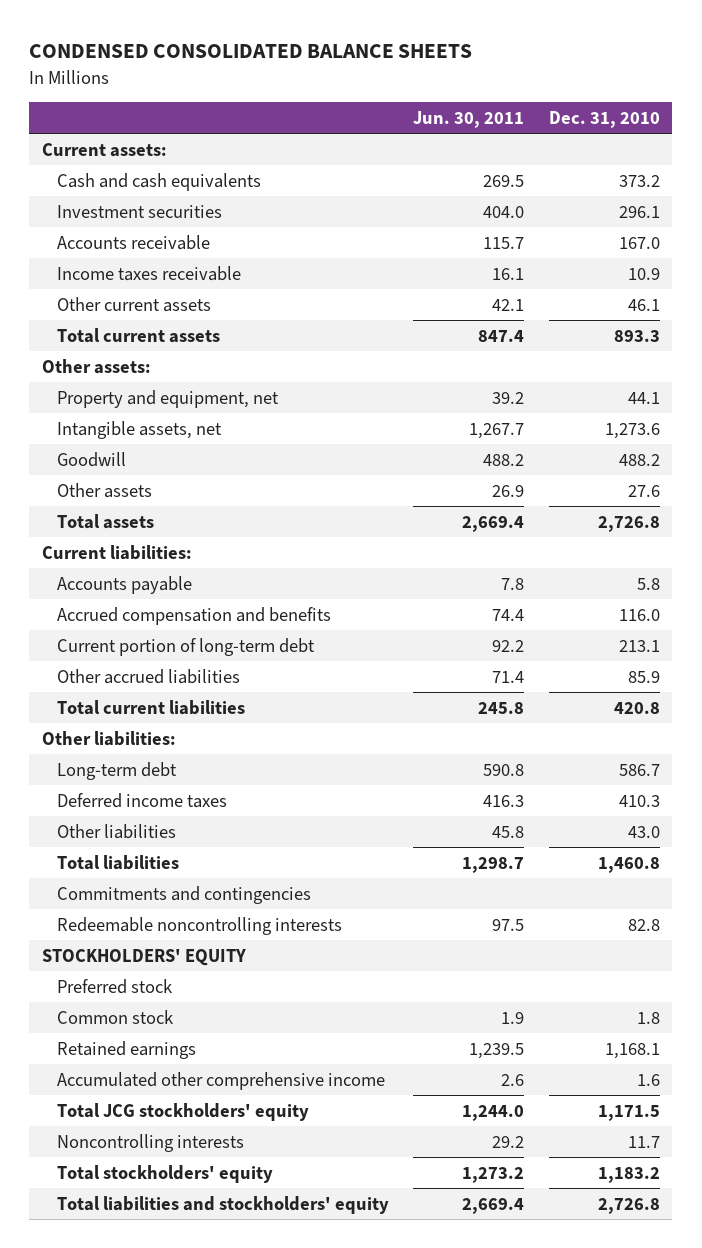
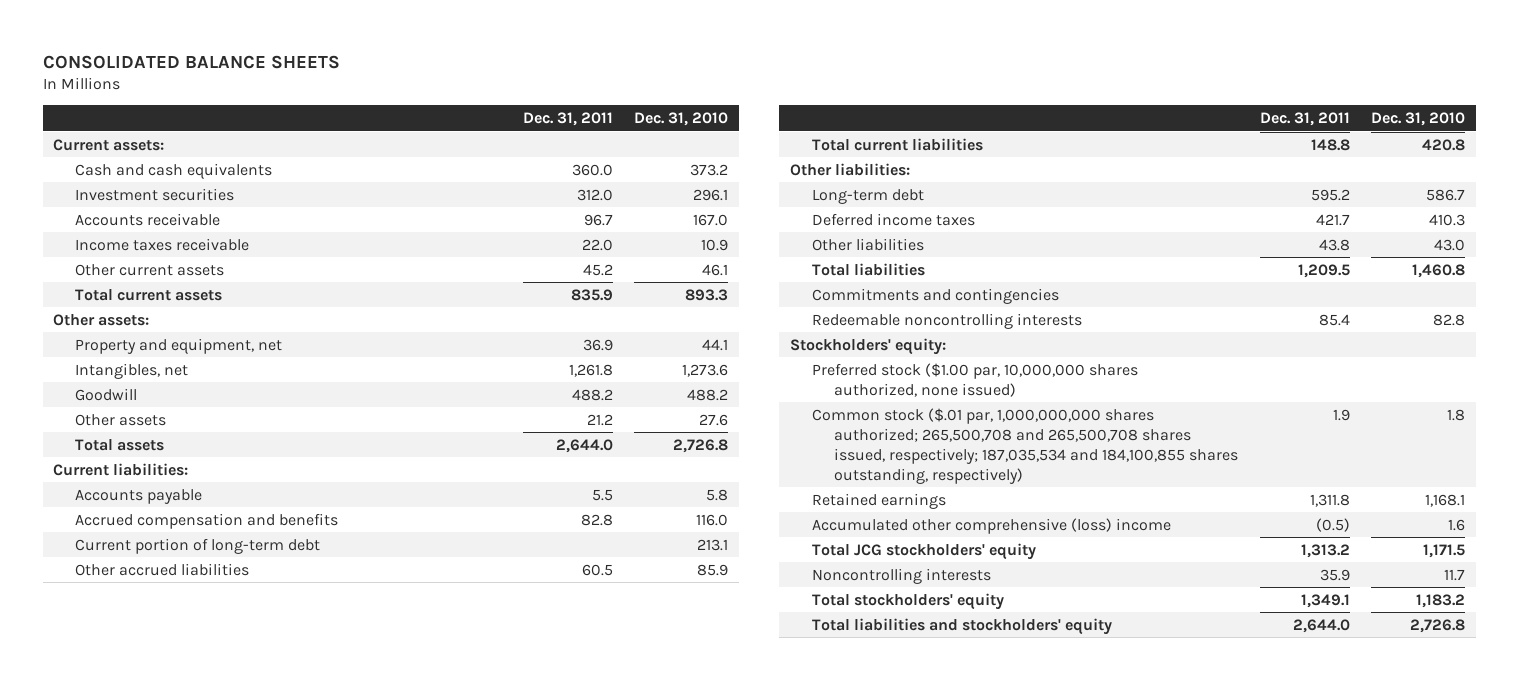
[29,44,473,59] CONDENSED CONSOLIDATED BALANCE SHEETS -> [42,54,340,69] CONSOLIDATED BALANCE SHEETS
[413,110,525,128] Jun. 30, 2011 -> none
none -> [522,112,613,127] Dec. 31, 2011
[56,420,222,439] Intangible assets, net -> [75,362,189,379] Intangibles, net
[41,948,246,966] STOCKHOLDERS' EQUITY -> [790,337,947,355] Stockholders' equity:
[56,978,172,994] Preferred stock -> [812,362,1139,397] Preferred stock ($1.00 par, 10,000,000 shares authorized, none issued)
[56,1009,173,1024] Common stock -> [812,407,1239,484] Common stock ($.01 par, 1,000,000,000 shares authorized; 265,500,708 and 265,500,708 shares issued, respectively; 187,035,534 and 184,100,855 shares outstanding, respectively)
[56,1071,385,1090] Accumulated other comprehensive income -> [812,517,1172,534] Accumulated other comprehensive (loss) income

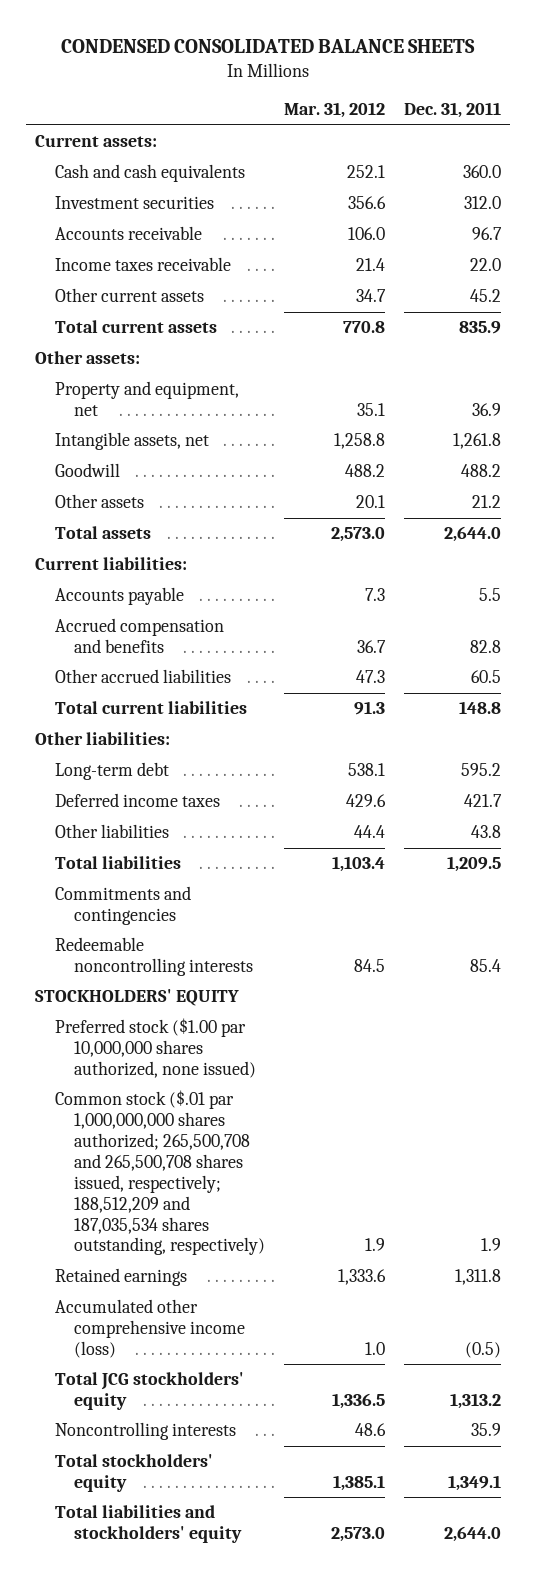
[42,54,340,69] CONSOLIDATED BALANCE SHEETS -> [61,39,476,54] CONDENSED CONSOLIDATED BALANCE SHEETS
[634,112,729,127] Dec. 31, 2010 -> none
none -> [284,102,386,119] Mar. 31, 2012
[75,362,189,379] Intangibles, net -> [54,432,209,451] Intangible assets, net
[75,537,321,554] Current portion of long-term debt -> none
[790,337,947,355] Stockholders' equity: -> [35,989,240,1007] STOCKHOLDERS' EQUITY
[812,362,1139,397] Preferred stock ($1.00 par, 10,000,000 shares authorized, none issued) -> [54,1018,257,1079] Preferred stock ($1.00 par 10,000,000 shares authorized, none issued)
[812,407,1239,484] Common stock ($.01 par, 1,000,000,000 shares authorized; 265,500,708 and 265,500,708 shares issued, respectively; 187,035,534 and 184,100,855 shares outstanding, respectively) -> [54,1090,266,1256] Common stock ($.01 par 1,000,000,000 shares authorized; 265,500,708 and 265,500,708 shares issued, respectively; 188,512,209 and 187,035,534 shares outstanding, respectively)
[812,517,1172,534] Accumulated other comprehensive (loss) income -> [54,1299,246,1359] Accumulated other comprehensive income (loss)

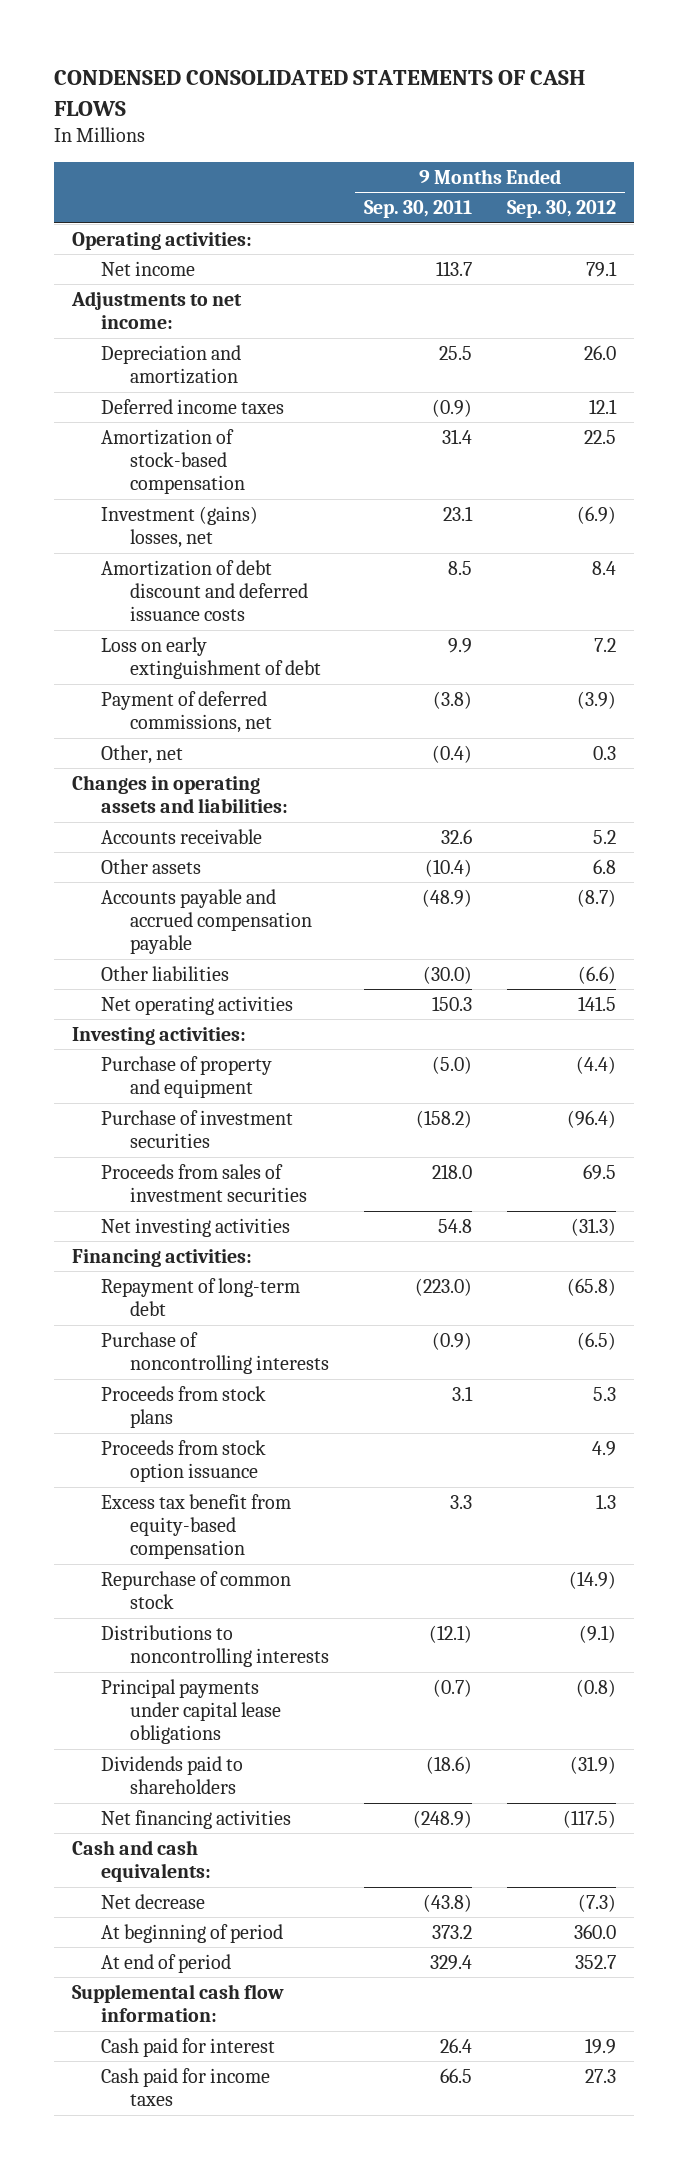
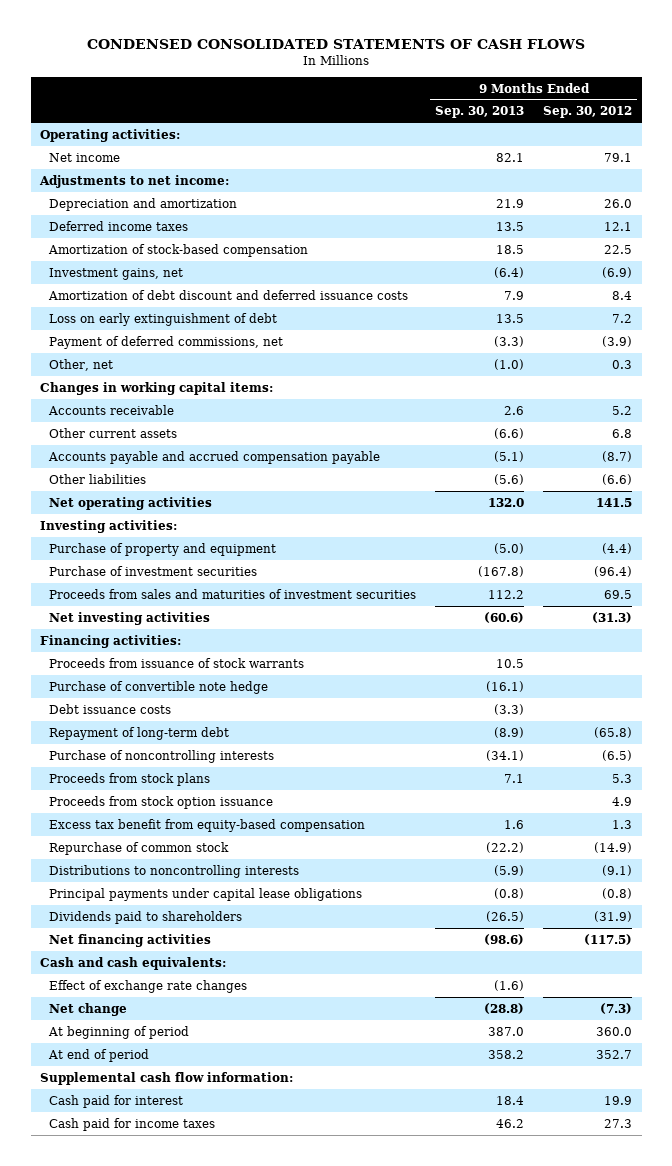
[363,200,472,219] Sep. 30, 2011 -> none
none -> [435,106,525,119] Sep. 30, 2013
[100,505,258,549] Investment (gains) losses, net -> [49,267,184,280] Investment gains, net
[72,774,288,814] Changes in operating assets and liabilities: -> [40,381,274,395] Changes in working capital items:
[100,858,201,874] Other assets -> [49,427,178,438] Other current assets
[100,1163,307,1203] Proceeds from sales of investment securities -> [49,588,417,599] Proceeds from sales and maturities of investment securities
none -> [49,657,305,668] Proceeds from issuance of stock warrants
none -> [49,680,269,694] Purchase of convertible note hedge
none -> [49,703,172,714] Debt issuance costs
none -> [49,979,248,993] Effect of exchange rate changes
[100,1893,205,1909] Net decrease -> [49,1002,128,1016] Net change

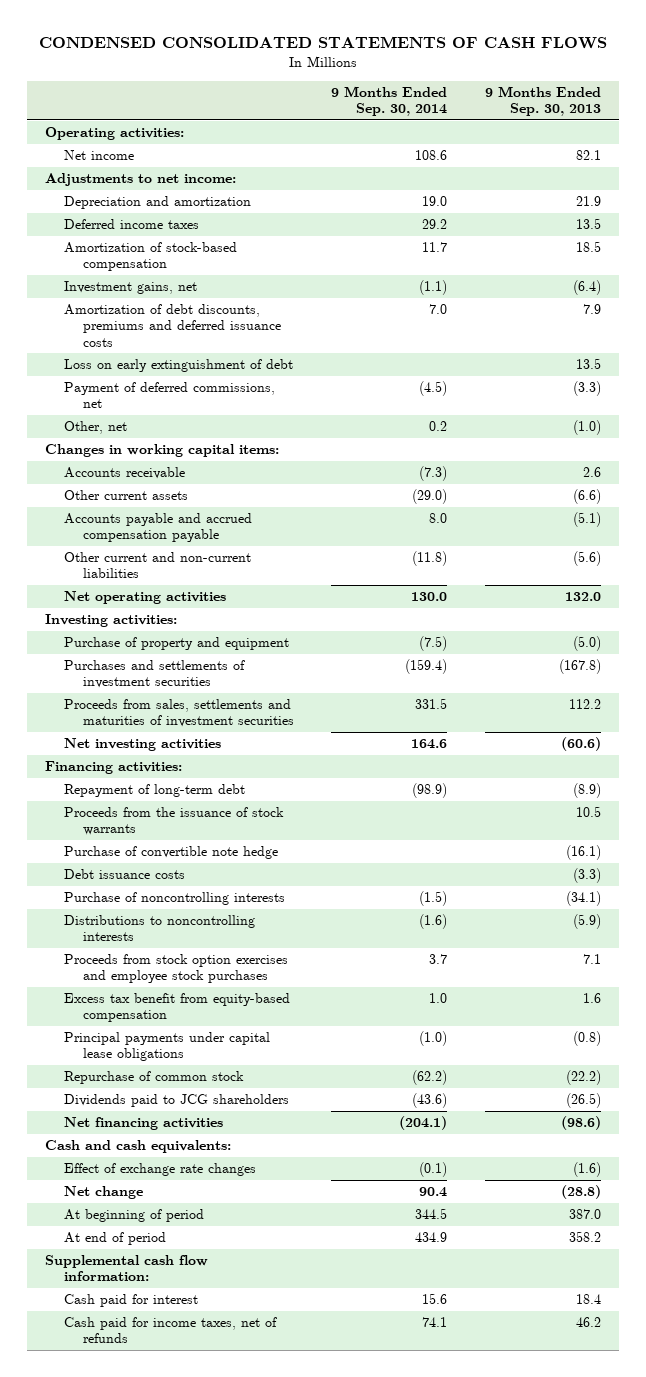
[543,106,633,119] Sep. 30, 2012 -> none
none -> [331,86,448,117] 9 Months Ended Sep. 30, 2014
[48,289,409,300] Amortization of debt discount and deferred issuance costs -> [64,304,282,347] Amortization of debt discounts, premiums and deferred issuance costs
[49,473,147,484] Other liabilities -> [64,552,252,579] Other current and non-current liabilities
[49,565,258,576] Purchase of investment securities -> [64,660,246,689] Purchases and settlements of investment securities
[49,588,417,599] Proceeds from sales and maturities of investment securities -> [64,699,295,728] Proceeds from sales, settlements and maturities of investment securities
[49,726,230,740] Repayment of long-term debt -> [64,784,246,798] Repayment of long-term debt
[49,657,305,668] Proceeds from issuance of stock warrants -> [64,807,285,836] Proceeds from the issuance of stock warrants
[49,772,211,786] Proceeds from stock plans -> none
[49,795,274,809] Proceeds from stock option issuance -> none
none -> [64,954,289,984] Proceeds from stock option exercises and employee stock purchases
[49,818,366,832] Excess tax benefit from equity-based compensation -> [64,993,291,1023] Excess tax benefit from equity-based compensation
[49,841,230,855] Repurchase of common stock -> [64,1071,245,1085] Repurchase of common stock
[49,910,243,924] Dividends paid to shareholders -> [64,1094,290,1108] Dividends paid to JCG shareholders
[49,1117,216,1131] Cash paid for income taxes -> [64,1317,278,1344] Cash paid for income taxes, net of refunds

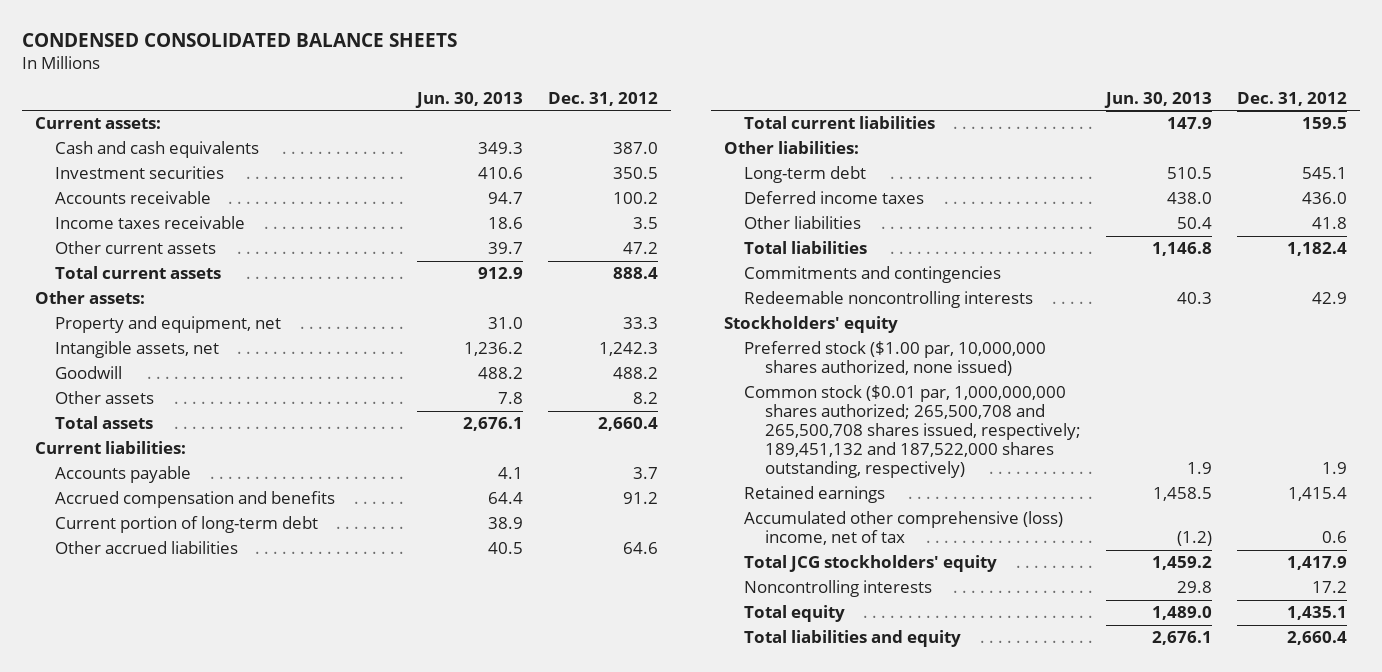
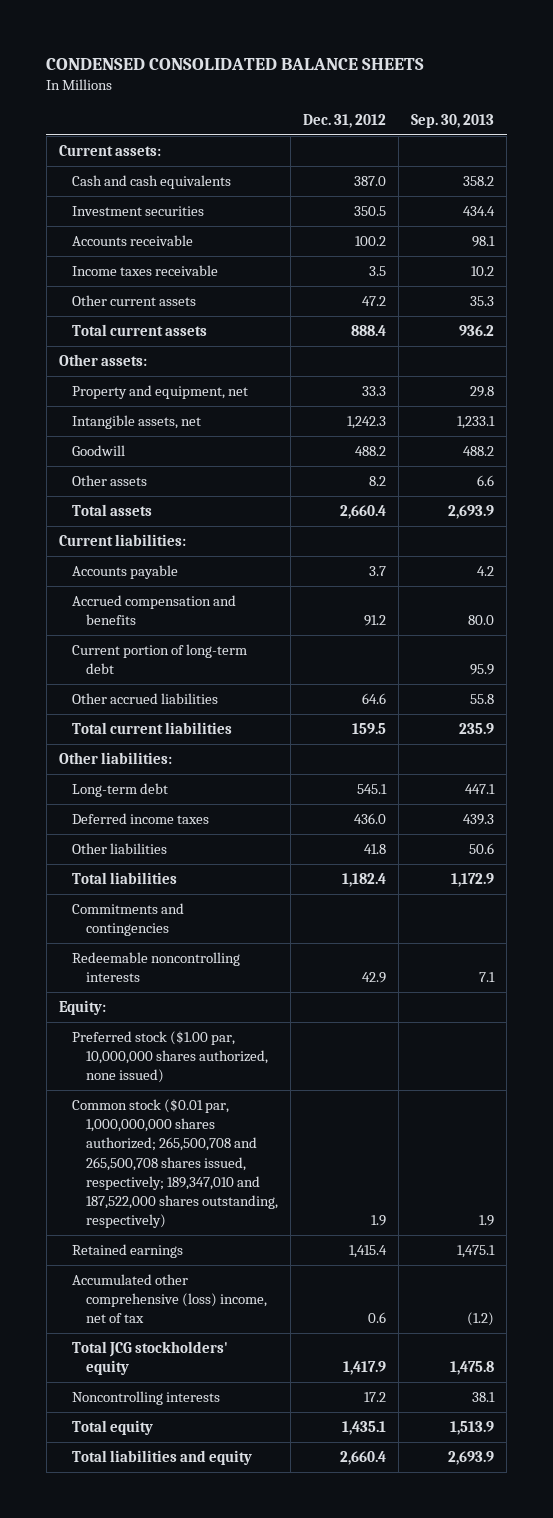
[414,91,523,108] Jun. 30, 2013 -> none
none -> [411,113,495,128] Sep. 30, 2013
[723,316,898,334] Stockholders' equity -> [58,999,106,1015] Equity:
[744,385,1081,479] Common stock ($0.01 par, 1,000,000,000 shares authorized; 265,500,708 and 265,500,708 shares issued, respectively; 189,451,132 and 187,522,000 shares outstanding, respectively) -> [72,1098,279,1229] Common stock ($0.01 par, 1,000,000,000 shares authorized; 265,500,708 and 265,500,708 shares issued, respectively; 189,347,010 and 187,522,000 shares outstanding, respectively)

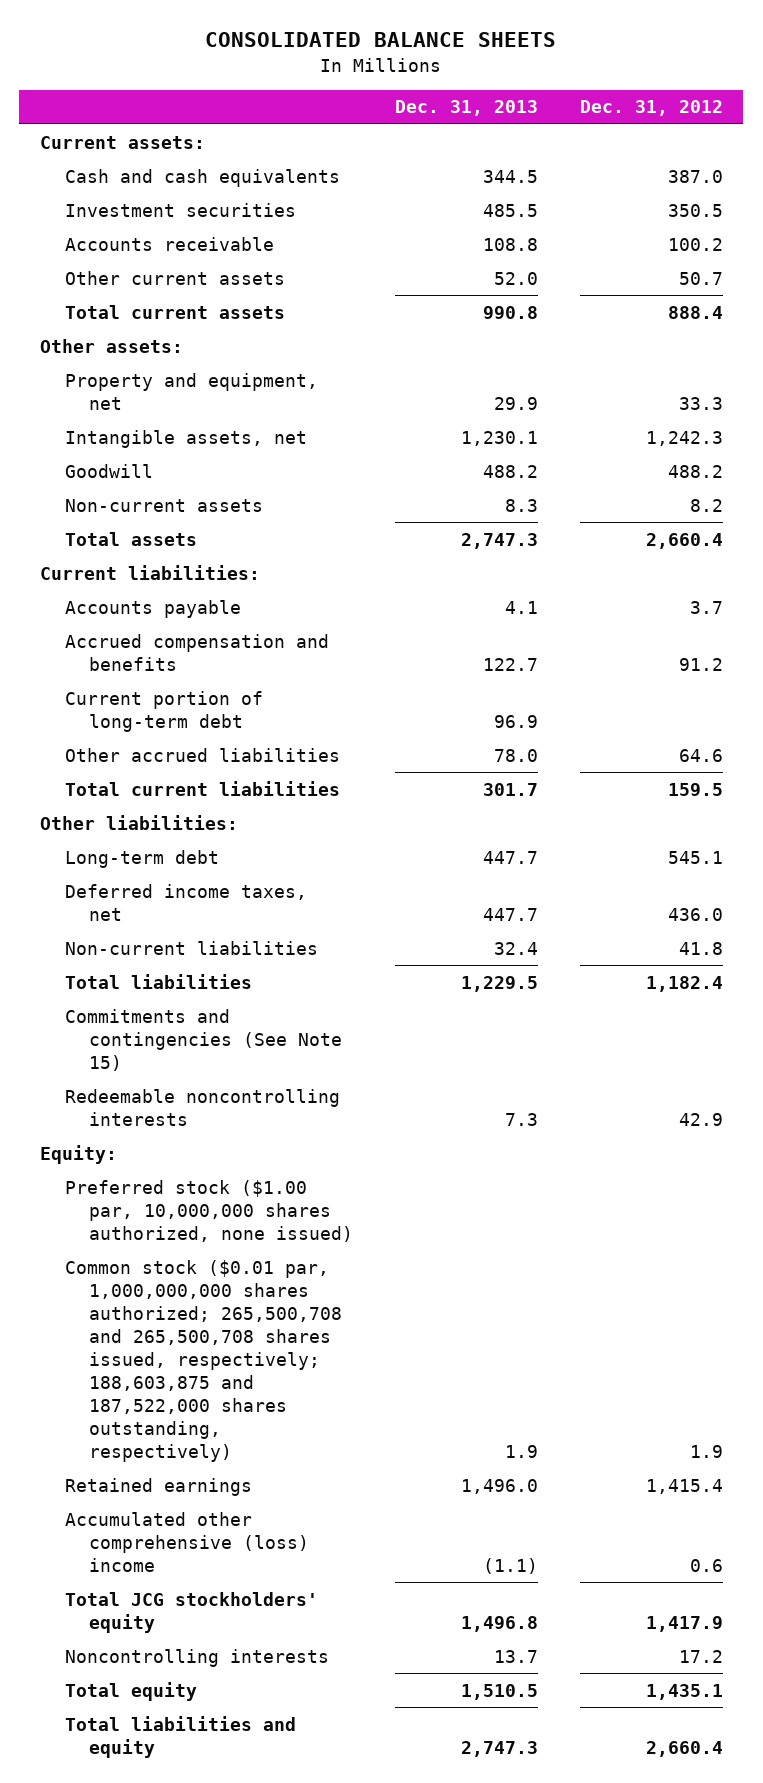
[46,57,425,70] CONDENSED CONSOLIDATED BALANCE SHEETS -> [205,32,557,48] CONSOLIDATED BALANCE SHEETS
[411,113,495,128] Sep. 30, 2013 -> none
none -> [394,100,538,117] Dec. 31, 2013
[72,264,219,276] Income taxes receivable -> none
[362,295,387,306] 47.2 -> [678,271,723,285] 50.7
[72,474,148,486] Other assets -> [64,498,263,512] Non-current assets
[72,812,210,824] Deferred income taxes -> [64,883,307,921] Deferred income taxes, net
[72,842,168,854] Other liabilities -> [64,940,318,955] Non-current liabilities
[72,902,185,937] Commitments and contingencies -> [64,1008,343,1071] Commitments and contingencies (See Note 15)
[72,1098,279,1229] Common stock ($0.01 par, 1,000,000,000 shares authorized; 265,500,708 and 265,500,708 shares issued, respectively; 189,347,010 and 187,522,000 shares outstanding, respectively) -> [64,1259,343,1462] Common stock ($0.01 par, 1,000,000,000 shares authorized; 265,500,708 and 265,500,708 shares issued, respectively; 188,603,875 and 187,522,000 shares outstanding, respectively)
[72,1273,268,1324] Accumulated other comprehensive (loss) income, net of tax -> [64,1511,310,1572] Accumulated other comprehensive (loss) income

